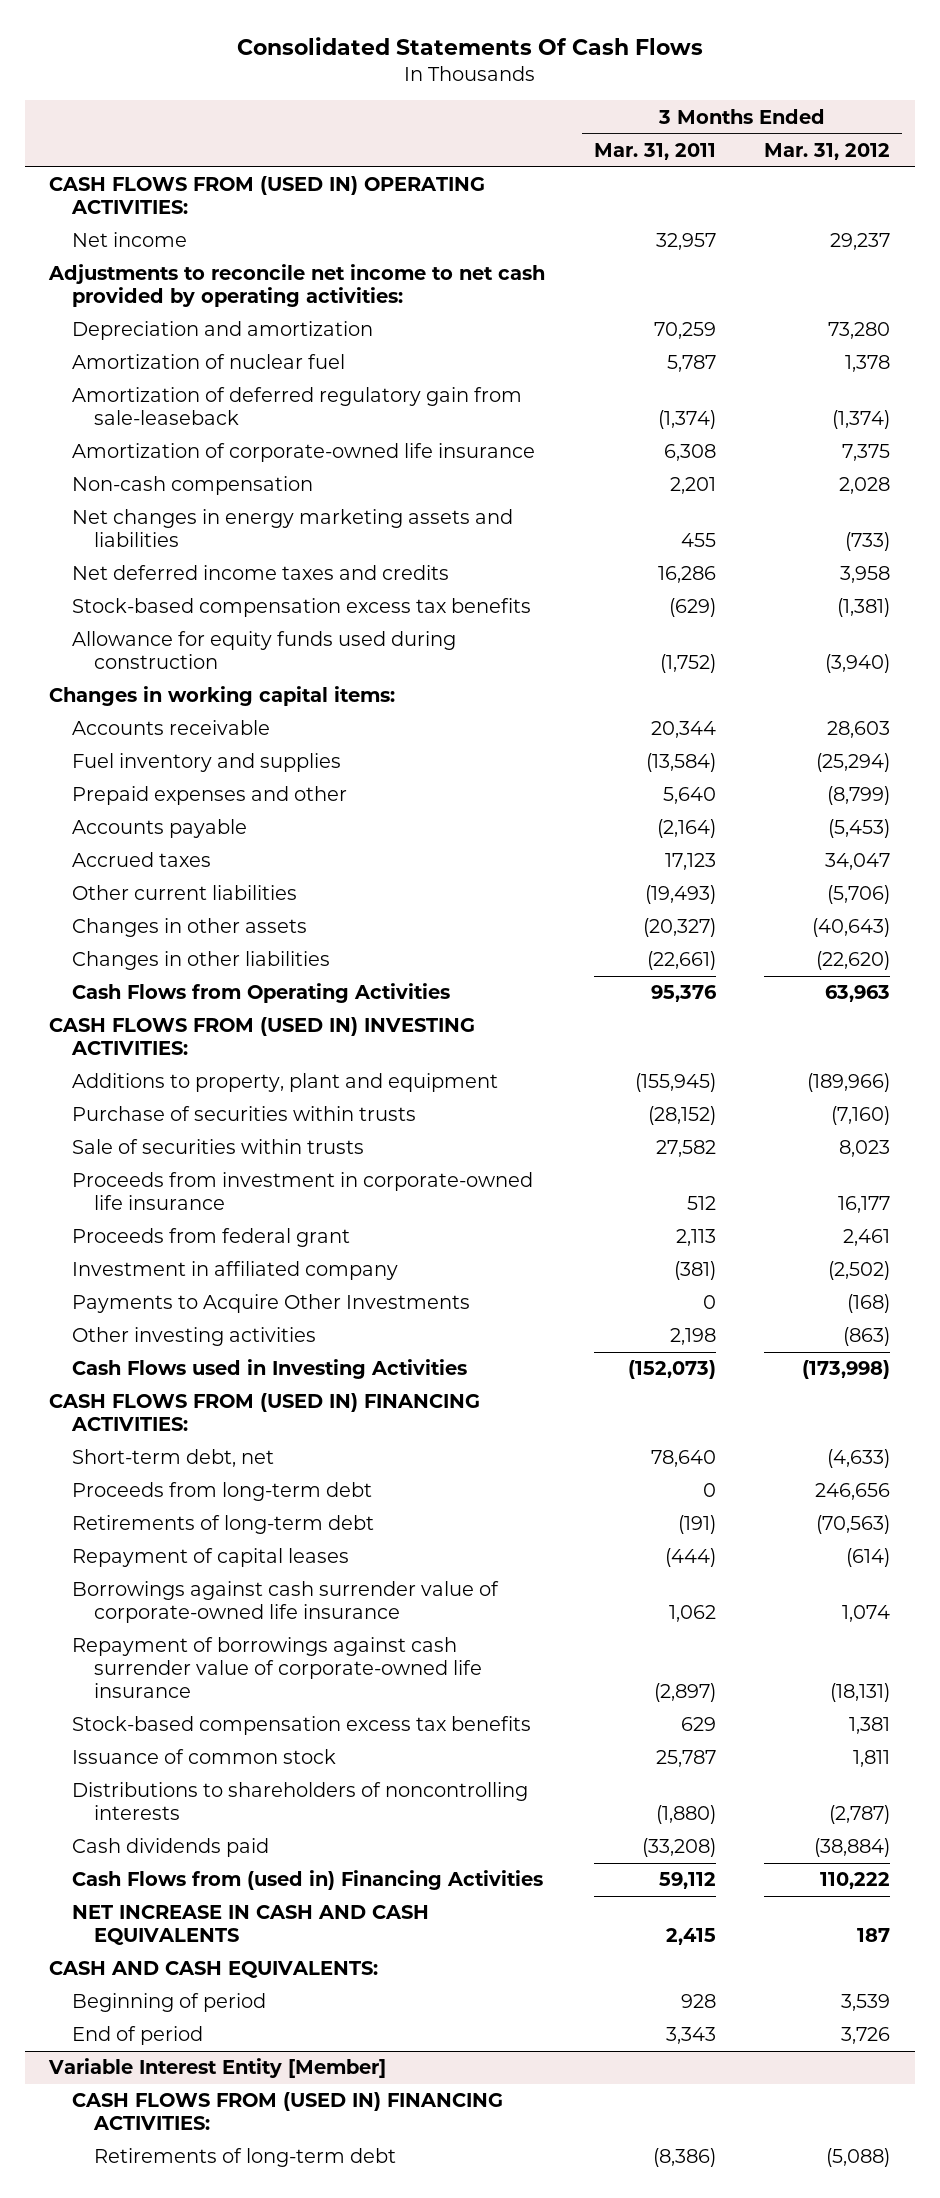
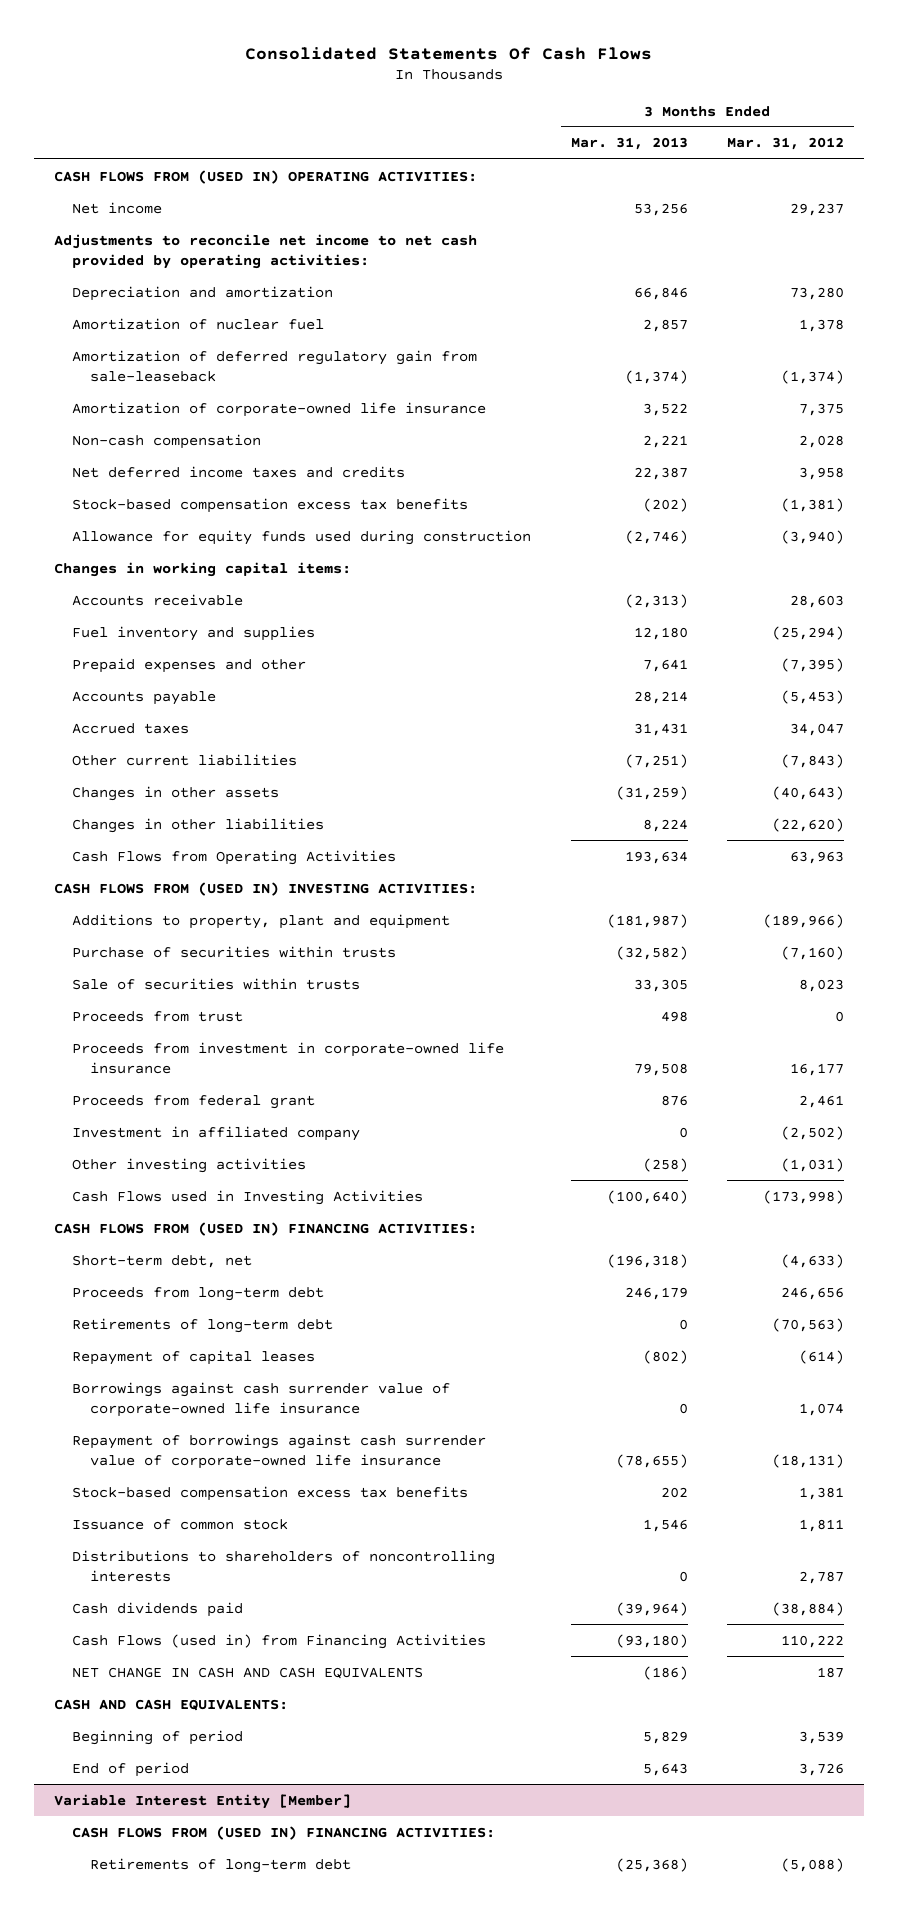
[593,142,716,160] Mar. 31, 2011 -> none
none -> [570,137,688,151] Mar. 31, 2013
[71,509,513,548] Net changes in energy marketing assets and liabilities -> none
[827,786,891,806] (8,799) -> [780,657,844,672] (7,395)
[827,885,891,905] (5,706) -> [780,753,844,768] (7,843)
none -> [72,1010,244,1022] Proceeds from trust
[71,1294,470,1314] Payments to Acquire Other Investments -> none
[843,1327,891,1347] (863) -> [780,1157,844,1172] (1,031)
[829,1805,891,1825] (2,787) -> [798,1570,844,1584] 2,787
[71,1870,543,1891] Cash Flows from (used in) Financing Activities -> [72,1633,487,1649] Cash Flows (used in) from Financing Activities
[71,1905,429,1946] NET INCREASE IN CASH AND CASH EQUIVALENTS -> [72,1666,424,1679] NET CHANGE IN CASH AND CASH EQUIVALENTS

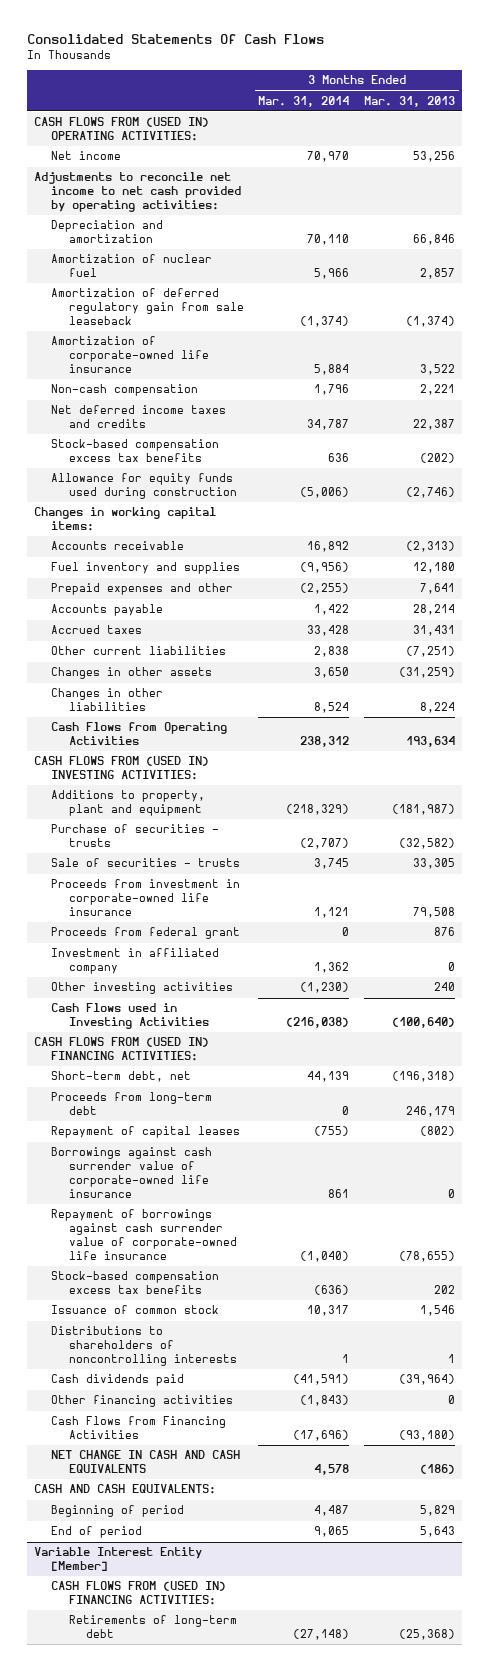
[726,137,844,151] Mar. 31, 2012 -> none
none -> [258,95,350,107] Mar. 31, 2014
[72,349,478,382] Amortization of deferred regulatory gain from sale-leaseback -> [51,288,244,325] Amortization of deferred regulatory gain from sale leaseback
[72,1010,244,1022] Proceeds from trust -> none
[72,945,397,958] Purchase of securities within trusts -> [51,824,220,848] Purchase of securities - trusts
[72,977,361,990] Sale of securities within trusts -> [51,858,241,868] Sale of securities - trusts
[642,1157,688,1172] (258) -> [434,982,456,992] 240
[72,1317,334,1333] Retirements of long-term debt -> none
[678,1570,688,1582] 0 -> [448,1353,456,1363] 1
none -> [51,1395,234,1408] Other financing activities
[72,1633,487,1649] Cash Flows (used in) from Financing Activities -> [51,1416,227,1440] Cash Flows from Financing Activities

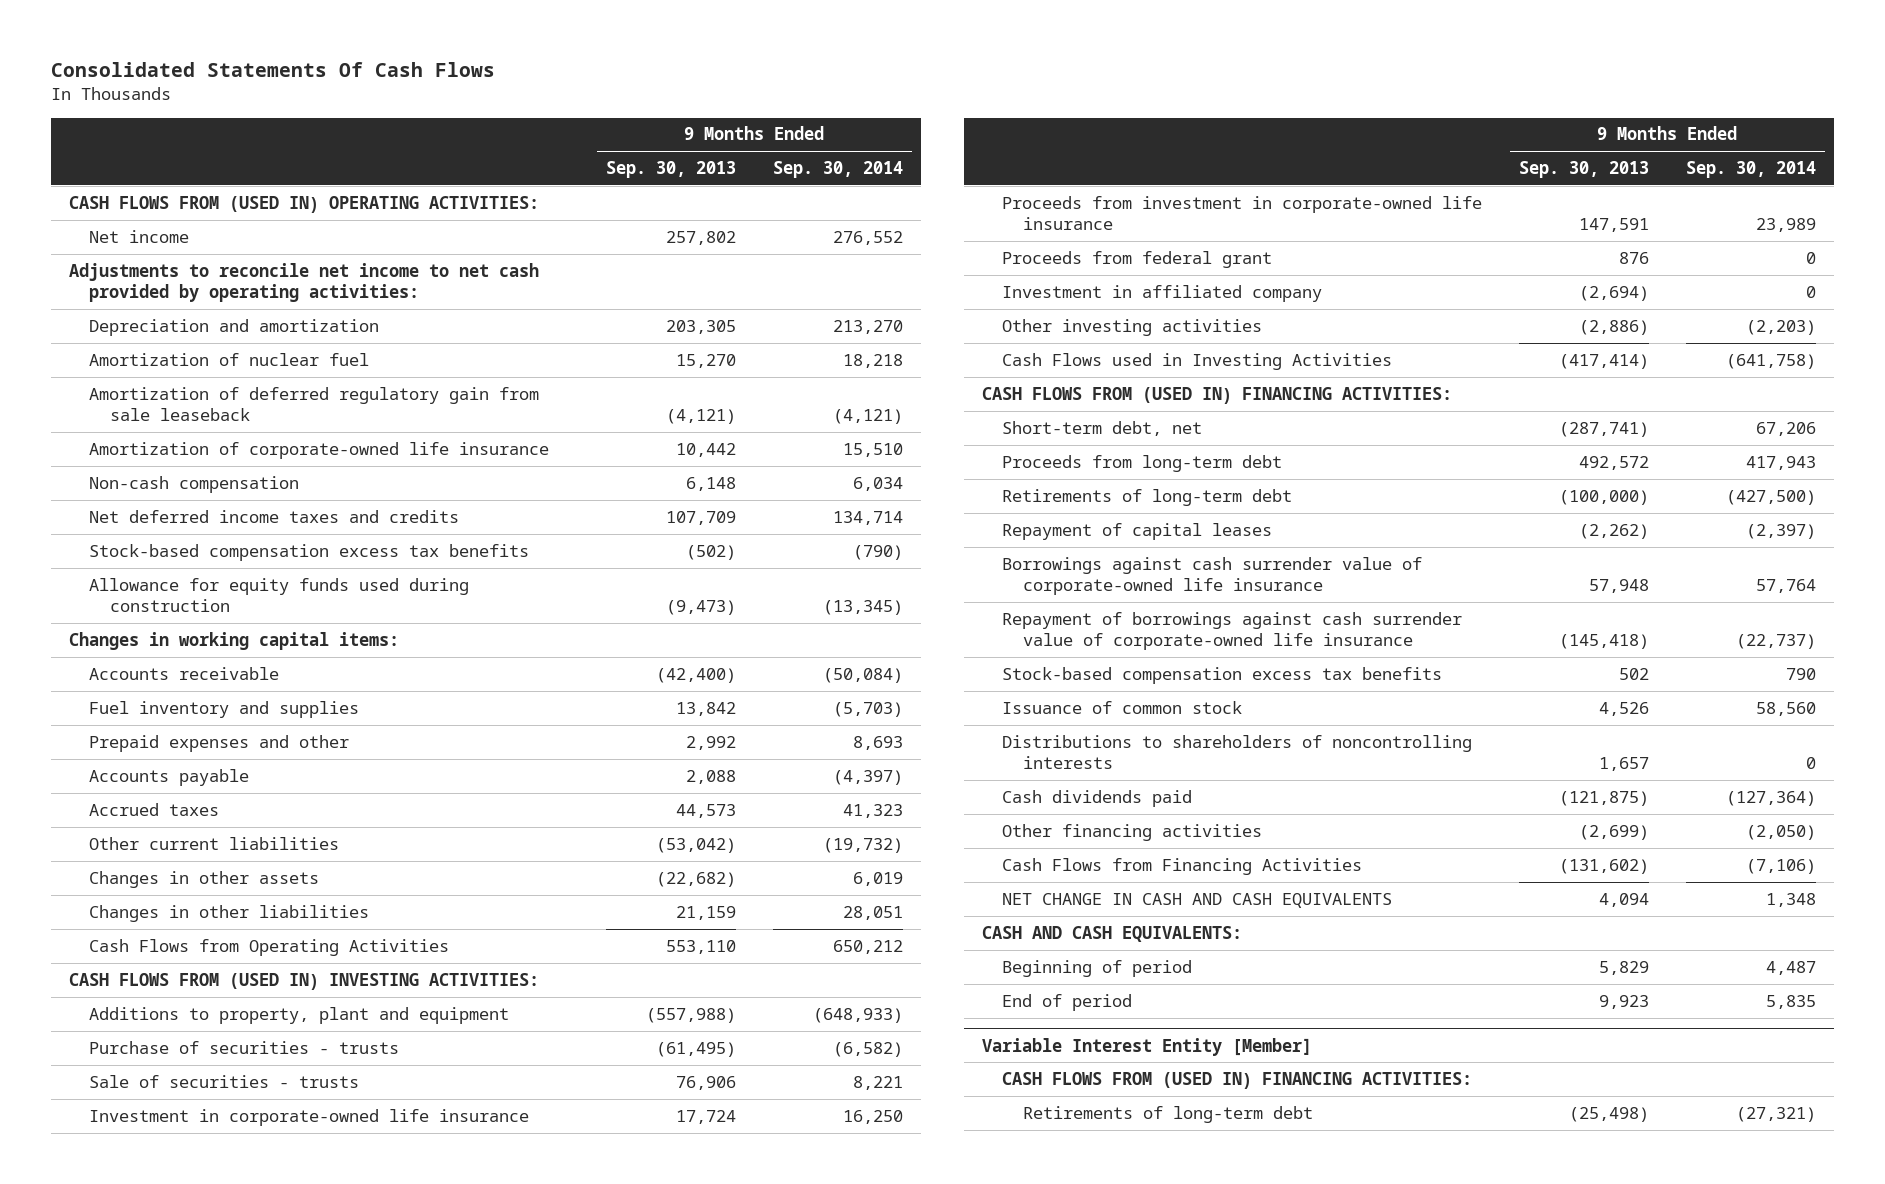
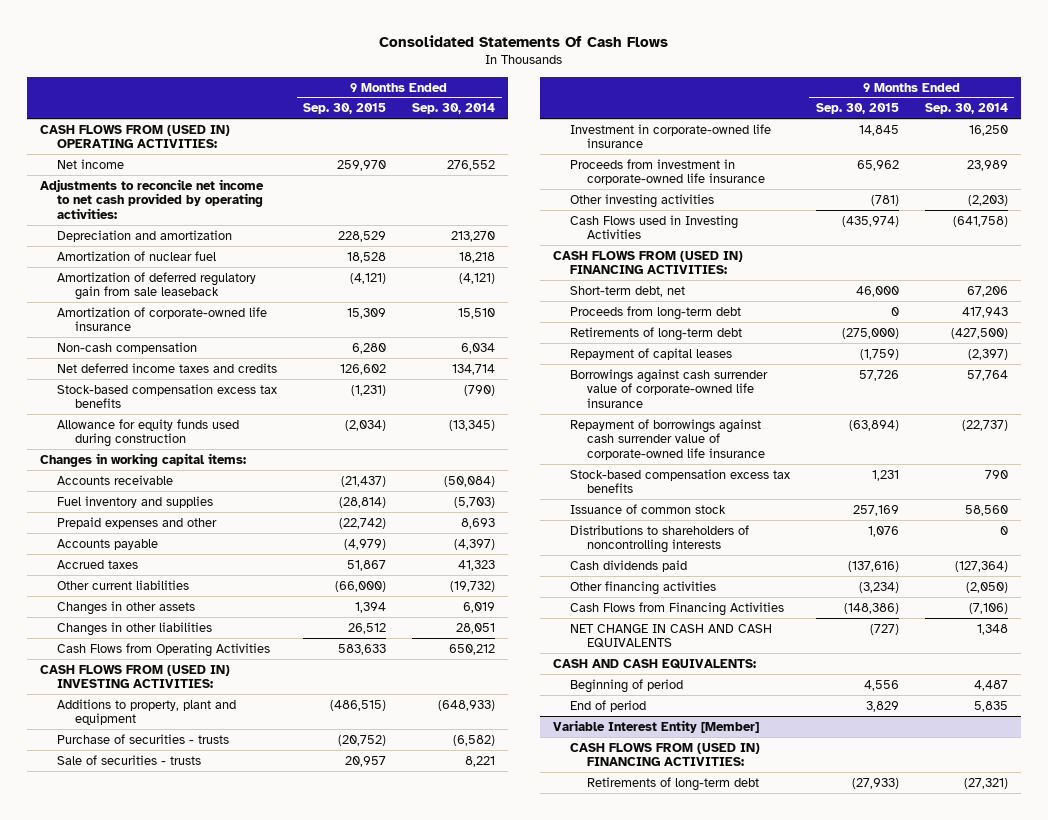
[606,161,737,179] Sep. 30, 2013 -> none
none -> [303,103,387,115] Sep. 30, 2015
[1002,250,1273,268] Proceeds from federal grant -> none
[1002,284,1323,302] Investment in affiliated company -> none

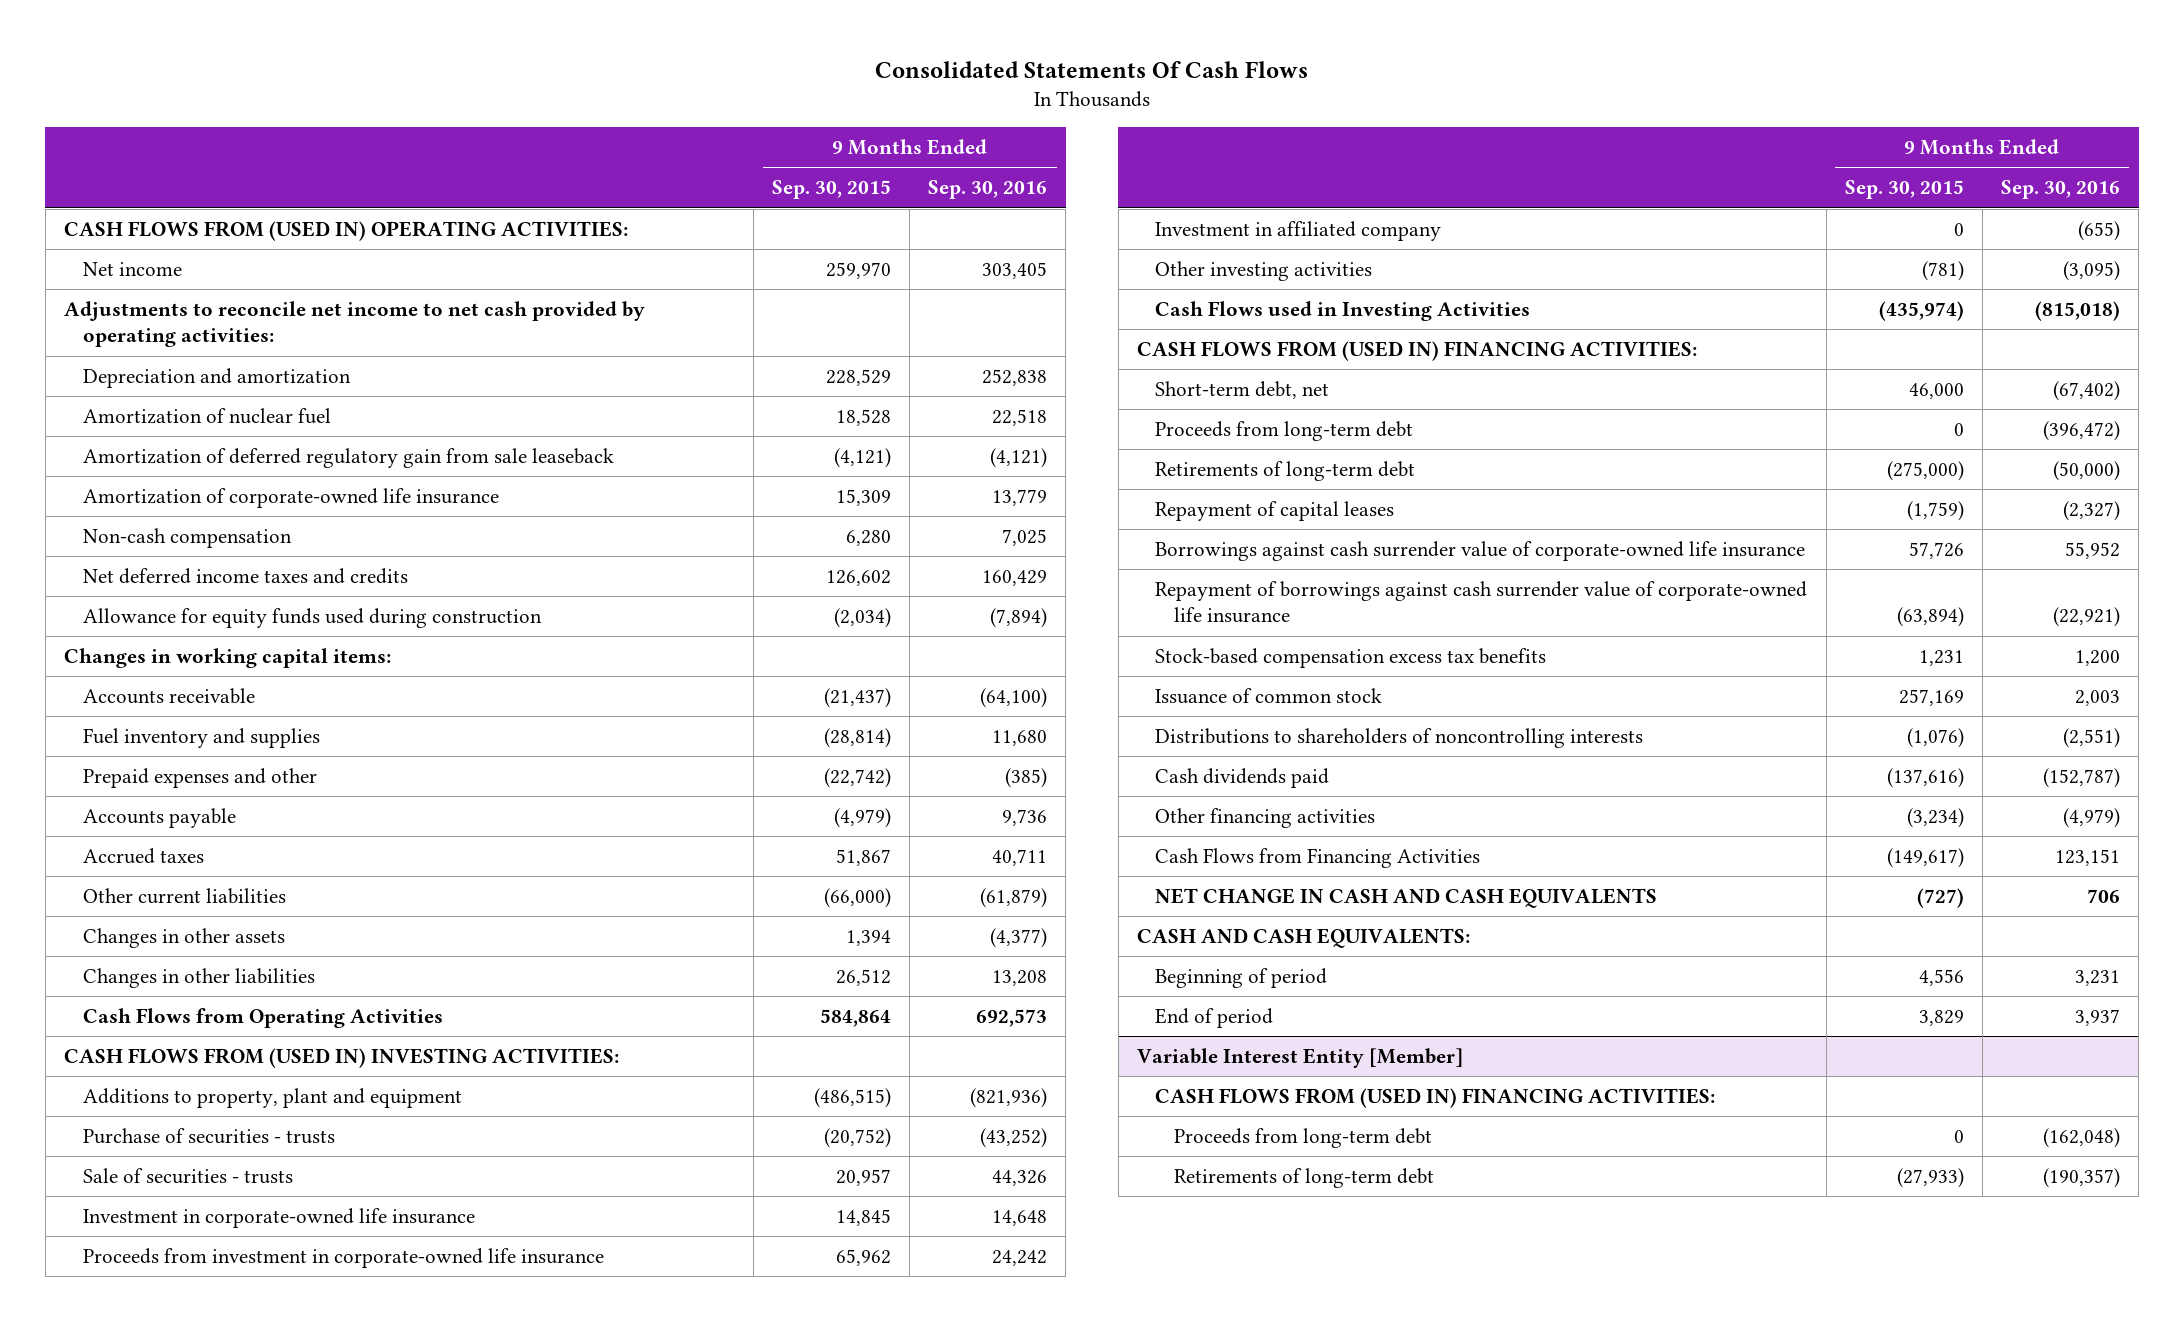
[412,103,496,115] Sep. 30, 2014 -> none
none -> [928,180,1048,200] Sep. 30, 2016
[57,383,278,409] Stock-based compensation excess tax benefits -> none
[338,643,387,655] 583,633 -> [819,1008,891,1027] 584,864
none -> [1155,220,1442,241] Investment in affiliated company
[867,525,899,537] 1,076 -> [1906,727,1964,748] (1,076)
[843,602,899,614] (148,386) -> [1886,847,1964,868] (149,617)
none -> [1173,1127,1432,1148] Proceeds from long-term debt

